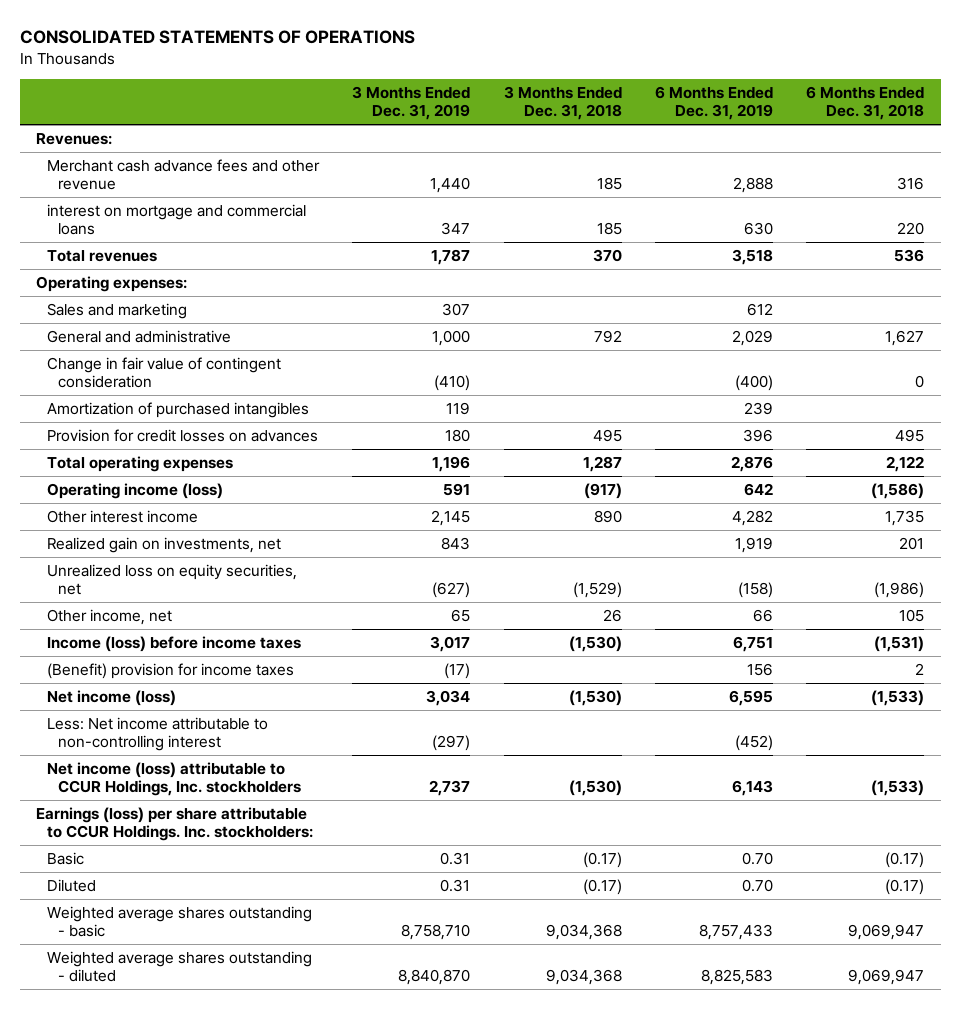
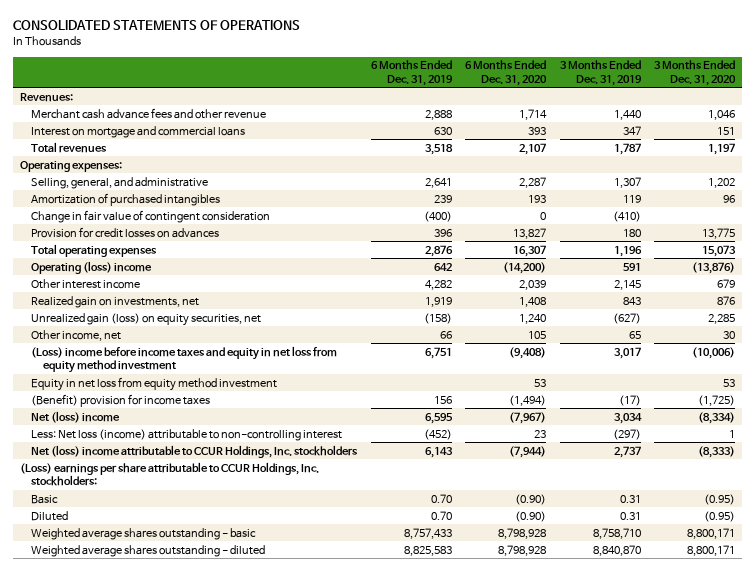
[503,86,622,121] 3 Months Ended Dec. 31, 2018 -> none
[806,86,925,121] 6 Months Ended Dec. 31, 2018 -> none
none -> [465,60,548,86] 6 Months Ended Dec. 31, 2020
none -> [654,60,737,86] 3 Months Ended Dec. 31, 2020
[46,204,306,236] interest on mortgage and commercial loans -> [31,125,246,138] Interest on mortgage and commercial loans
[46,303,187,320] Sales and marketing -> none
[46,330,231,344] General and administrative -> [31,176,209,189] Selling, general, and administrative
[432,330,471,347] 1,000 -> [613,176,641,188] 1,307
[731,330,773,347] 2,029 -> [424,177,452,188] 2,641
[46,357,281,389] Change in fair value of contingent consideration -> [31,209,271,223] Change in fair value of contingent consideration
[46,483,223,500] Operating income (loss) -> [31,260,153,274] Operating (loss) income
[46,564,297,596] Unrealized loss on equity securities, net -> [31,312,262,326] Unrealized gain (loss) on equity securities, net
[46,636,301,653] Income (loss) before income taxes -> [31,345,338,374] (Loss) income before income taxes and equity in net loss from equity method investment
none -> [31,376,278,391] Equity in net loss from equity method investment
[46,690,176,707] Net income (loss) -> [31,410,121,423] Net (loss) income
[46,717,268,752] Less: Net income attributable to non-controlling interest -> [31,428,343,441] Less: Net loss (income) attributable to non-controlling interest
[46,762,301,797] Net income (loss) attributable to CCUR Holdings, Inc. stockholders -> [31,444,359,458] Net (loss) income attributable to CCUR Holdings, Inc. stockholders
[36,807,313,842] Earnings (loss) per share attributable to CCUR Holdings. Inc. stockholders: -> [19,461,319,487] (Loss) earnings per share attributable to CCUR Holdings, Inc. stockholders:

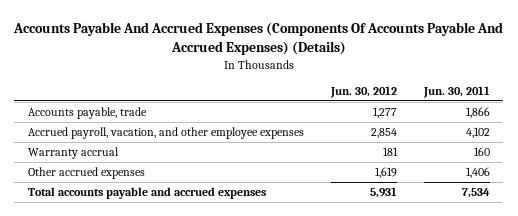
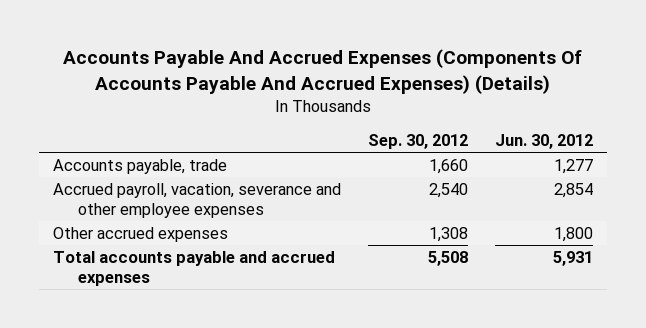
[422,85,490,98] Jun. 30, 2011 -> none
none -> [367,134,468,150] Sep. 30, 2012
[27,147,119,160] Warranty accrual -> none
[27,127,304,140] Accrued payroll, vacation, and other employee expenses -> [52,182,341,218] Accrued payroll, vacation, severance and other employee expenses
[374,167,397,179] 1,619 -> [554,226,594,242] 1,800

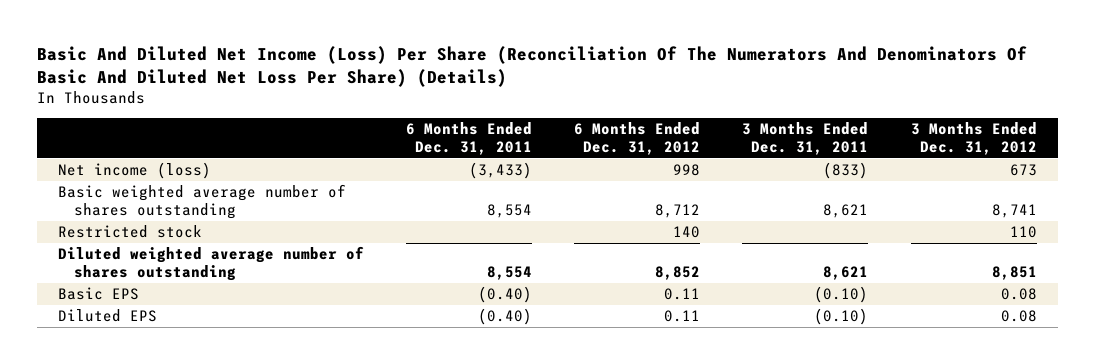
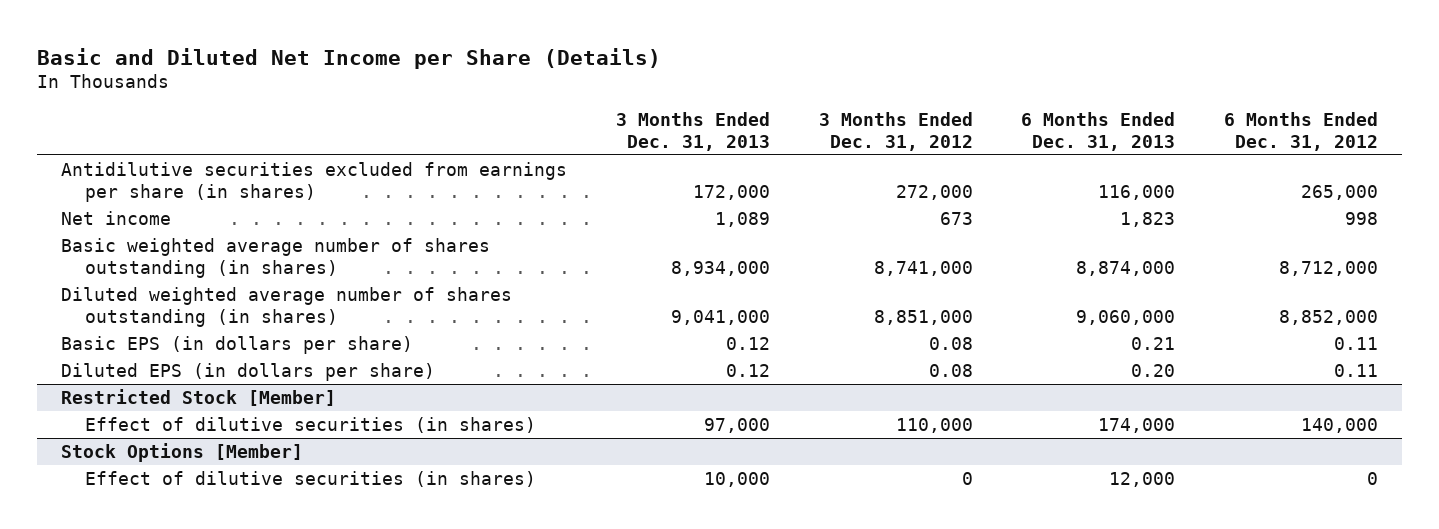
[36,45,1027,88] Basic And Diluted Net Income (Loss) Per Share (Reconciliation Of The Numerators And Denominators Of Basic And Diluted Net Loss Per Share) (Details) -> [37,47,662,69] Basic and Diluted Net Income per Share (Details)
[405,122,532,156] 6 Months Ended Dec. 31, 2011 -> none
[742,122,869,156] 3 Months Ended Dec. 31, 2011 -> none
none -> [616,111,771,151] 3 Months Ended Dec. 31, 2013
none -> [1021,111,1176,151] 6 Months Ended Dec. 31, 2013
[57,225,202,239] Restricted stock -> none
none -> [61,161,568,202] Antidilutive securities excluded from earnings per share (in shares)
[57,162,211,180] Net income (loss) -> [61,210,172,225] Net income
[57,184,346,220] Basic weighted average number of shares outstanding -> [61,237,491,278] Basic weighted average number of shares outstanding (in shares)
[655,204,701,219] 8,712 -> [1278,260,1378,276] 8,712,000
[991,204,1037,219] 8,741 -> [873,260,973,276] 8,741,000
[57,246,364,282] Diluted weighted average number of shares outstanding -> [61,286,513,327] Diluted weighted average number of shares outstanding (in shares)
[655,266,701,281] 8,852 -> [1278,309,1378,325] 8,852,000
[991,266,1037,281] 8,851 -> [873,309,973,325] 8,851,000
[57,287,139,301] Basic EPS -> [61,335,414,354] Basic EPS (in dollars per share)
[57,309,157,323] Diluted EPS -> [61,362,436,381] Diluted EPS (in dollars per share)
none -> [61,388,337,406] Restricted Stock [Member]
none -> [85,416,537,433] Effect of dilutive securities (in shares)
none -> [61,442,304,462] Stock Options [Member]
none -> [85,470,537,487] Effect of dilutive securities (in shares)

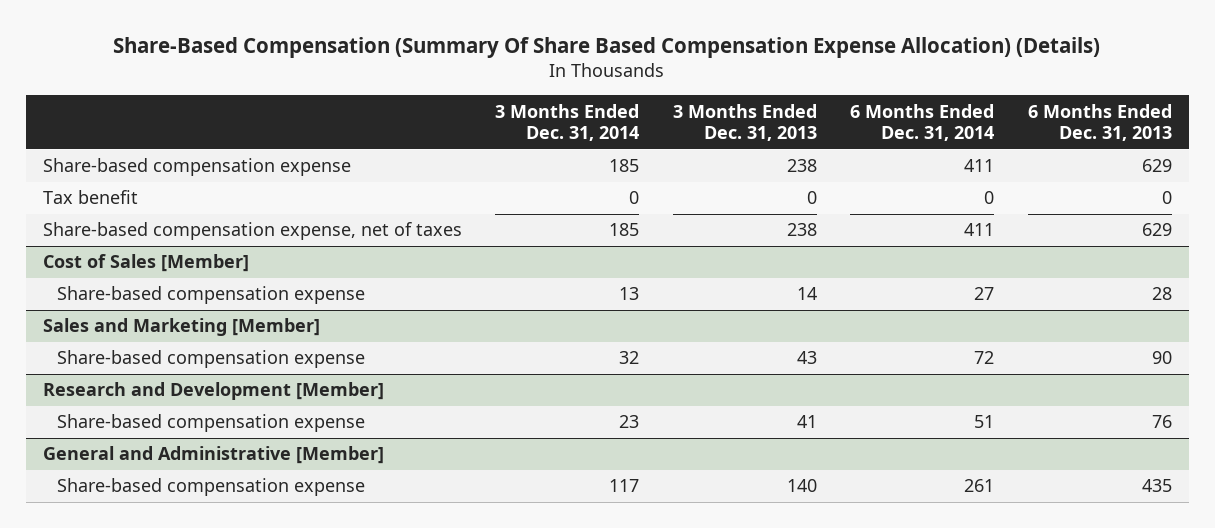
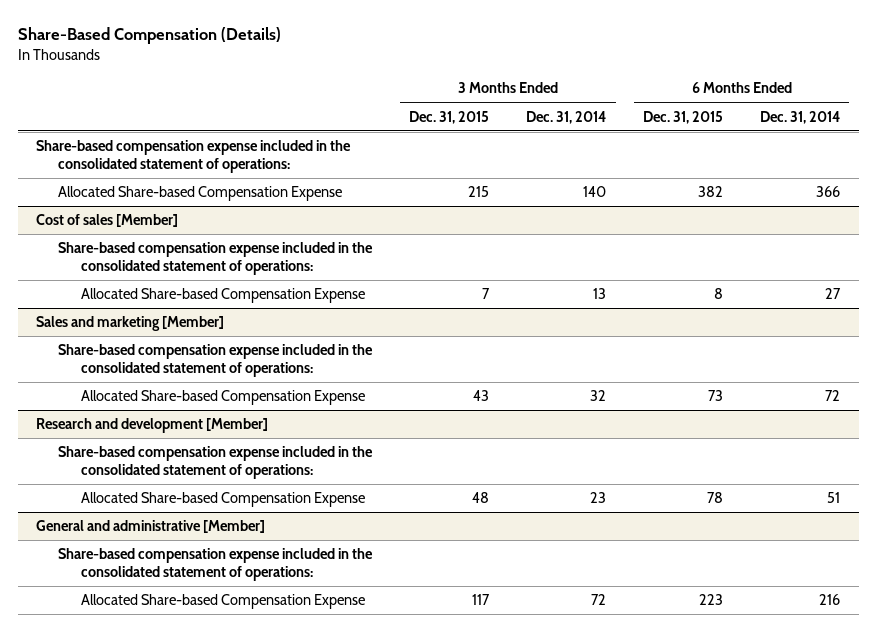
[113,37,1101,59] Share-Based Compensation (Summary Of Share Based Compensation Expense Allocation) (Details) -> [17,27,281,45] Share-Based Compensation (Details)
[672,103,817,141] 3 Months Ended Dec. 31, 2013 -> none
[1028,103,1173,141] 6 Months Ended Dec. 31, 2013 -> none
none -> [409,110,490,124] Dec. 31, 2015
none -> [643,110,724,124] Dec. 31, 2015
[42,190,138,205] Tax benefit -> none
[42,222,462,241] Share-based compensation expense, net of taxes -> none
none -> [36,140,352,173] Share-based compensation expense included in the consolidated statement of operations:
[42,158,351,177] Share-based compensation expense -> [58,186,343,202] Allocated Share-based Compensation Expense
[609,159,640,173] 185 -> [583,186,607,198] 140
[964,159,995,173] 411 -> [816,186,841,198] 366
[42,254,249,273] Cost of Sales [Member] -> [36,214,179,228] Cost of sales [Member]
none -> [58,242,374,275] Share-based compensation expense included in the consolidated statement of operations:
[57,286,366,305] Share-based compensation expense -> [80,288,365,304] Allocated Share-based Compensation Expense
[42,318,320,337] Sales and Marketing [Member] -> [36,316,225,332] Sales and marketing [Member]
none -> [58,344,374,377] Share-based compensation expense included in the consolidated statement of operations:
[57,350,366,369] Share-based compensation expense -> [80,390,365,406] Allocated Share-based Compensation Expense
[42,382,384,401] Research and Development [Member] -> [36,418,269,434] Research and development [Member]
none -> [58,446,374,479] Share-based compensation expense included in the consolidated statement of operations:
[57,414,366,433] Share-based compensation expense -> [80,492,365,508] Allocated Share-based Compensation Expense
[42,446,384,465] General and Administrative [Member] -> [36,520,266,534] General and administrative [Member]
none -> [58,548,374,581] Share-based compensation expense included in the consolidated statement of operations:
[57,478,366,497] Share-based compensation expense -> [80,594,365,610] Allocated Share-based Compensation Expense
[609,479,640,493] 117 -> [591,594,607,606] 72
[964,479,995,493] 261 -> [819,594,841,606] 216

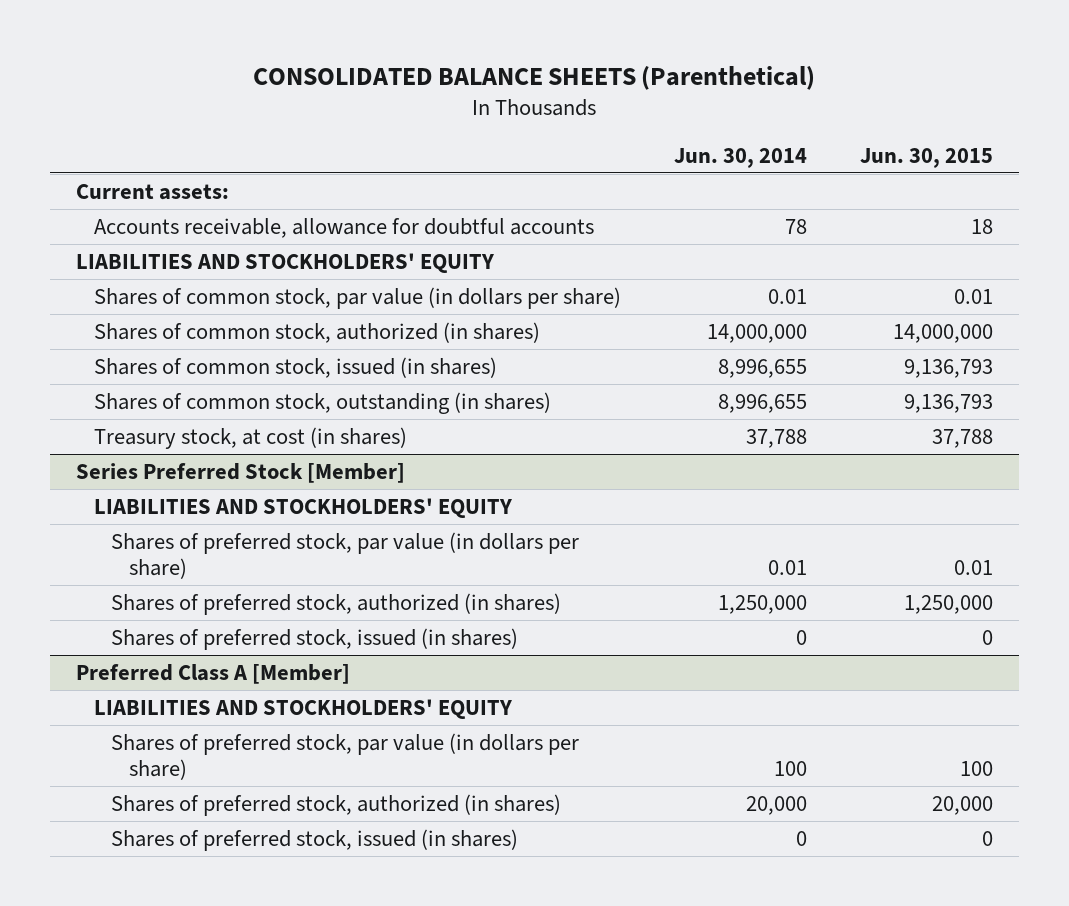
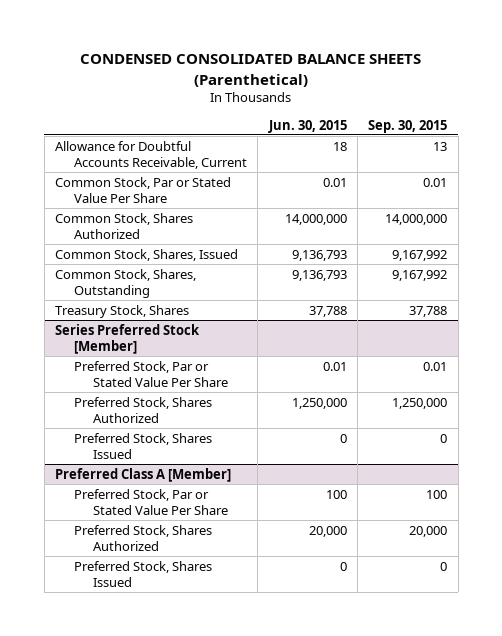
[253,65,816,90] CONSOLIDATED BALANCE SHEETS (Parenthetical) -> [80,54,422,87] CONDENSED CONSOLIDATED BALANCE SHEETS (Parenthetical)
[673,147,807,168] Jun. 30, 2014 -> none
none -> [368,119,448,133] Sep. 30, 2015
[76,183,230,200] Current assets: -> none
[76,252,495,273] LIABILITIES AND STOCKHOLDERS' EQUITY -> none
[93,217,594,238] Accounts receivable, allowance for doubtful accounts -> [55,140,247,169] Allowance for Doubtful Accounts Receivable, Current
[93,286,621,309] Shares of common stock, par value (in dollars per share) -> [55,176,232,203] Common Stock, Par or Stated Value Per Share
[93,321,540,343] Shares of common stock, authorized (in shares) -> [55,212,194,239] Common Stock, Shares Authorized
[93,356,497,378] Shares of common stock, issued (in shares) -> [55,248,239,261] Common Stock, Shares, Issued
[93,391,551,414] Shares of common stock, outstanding (in shares) -> [55,268,197,298] Common Stock, Shares, Outstanding
[93,426,407,449] Treasury stock, at cost (in shares) -> [55,304,190,318] Treasury Stock, Shares
[93,497,512,518] LIABILITIES AND STOCKHOLDERS' EQUITY -> none
[111,531,580,580] Shares of preferred stock, par value (in dollars per share) -> [73,360,228,387] Preferred Stock, Par or Stated Value Per Share
[111,592,562,615] Shares of preferred stock, authorized (in shares) -> [73,396,212,423] Preferred Stock, Shares Authorized
[111,627,519,650] Shares of preferred stock, issued (in shares) -> [73,432,212,459] Preferred Stock, Shares Issued
[93,698,512,719] LIABILITIES AND STOCKHOLDERS' EQUITY -> none
[111,732,580,781] Shares of preferred stock, par value (in dollars per share) -> [73,488,228,515] Preferred Stock, Par or Stated Value Per Share
[111,793,562,816] Shares of preferred stock, authorized (in shares) -> [73,524,212,551] Preferred Stock, Shares Authorized
[111,828,519,851] Shares of preferred stock, issued (in shares) -> [73,560,212,587] Preferred Stock, Shares Issued

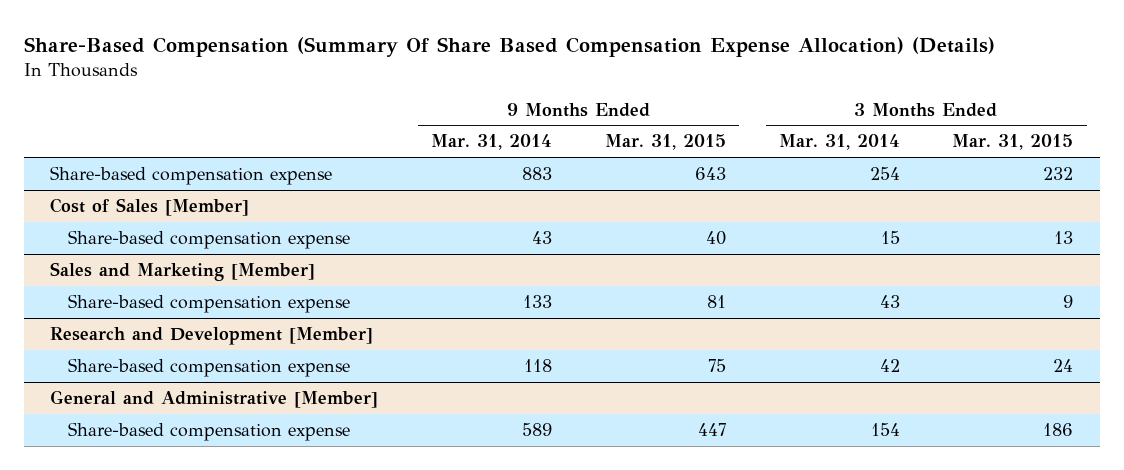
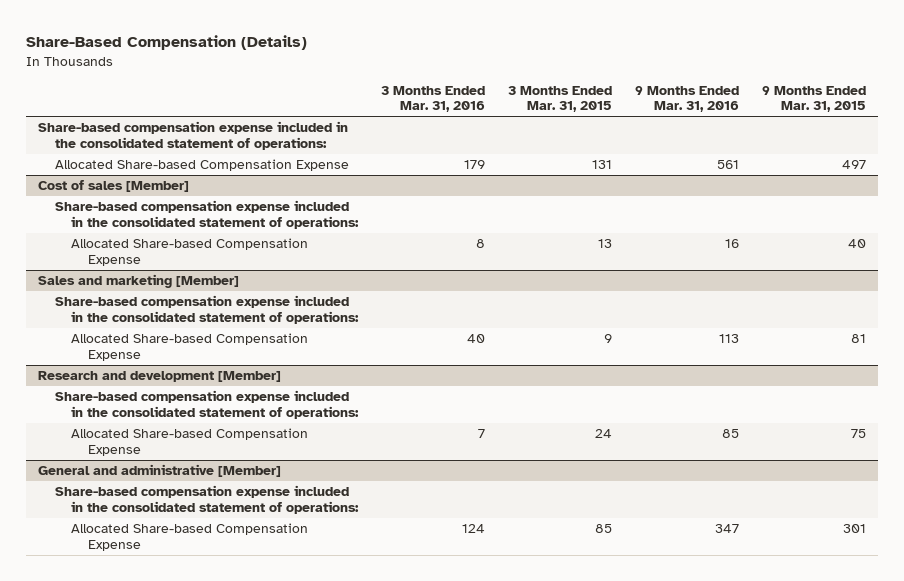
[24,36,996,57] Share-Based Compensation (Summary Of Share Based Compensation Expense Allocation) (Details) -> [26,35,308,51] Share-Based Compensation (Details)
[431,134,553,151] Mar. 31, 2014 -> none
[778,134,900,151] Mar. 31, 2014 -> none
none -> [381,85,486,113] 3 Months Ended Mar. 31, 2016
none -> [635,85,740,113] 9 Months Ended Mar. 31, 2016
none -> [37,121,348,150] Share-based compensation expense included in the consolidated statement of operations:
[50,166,333,186] Share-based compensation expense -> [54,159,349,172] Allocated Share-based Compensation Expense
[694,167,726,181] 643 -> [842,160,867,170] 497
[1043,167,1074,181] 232 -> [592,160,613,170] 131
[50,198,250,217] Cost of Sales [Member] -> [37,180,189,193] Cost of sales [Member]
none -> [54,200,360,229] Share-based compensation expense included in the consolidated statement of operations:
[68,230,351,250] Share-based compensation expense -> [71,238,309,266] Allocated Share-based Compensation Expense
[50,262,316,282] Sales and Marketing [Member] -> [37,274,239,289] Sales and marketing [Member]
none -> [54,295,360,324] Share-based compensation expense included in the consolidated statement of operations:
[68,294,351,314] Share-based compensation expense -> [71,333,309,361] Allocated Share-based Compensation Expense
[50,327,374,346] Research and Development [Member] -> [37,371,281,383] Research and development [Member]
none -> [54,390,360,419] Share-based compensation expense included in the consolidated statement of operations:
[68,358,351,378] Share-based compensation expense -> [71,428,309,456] Allocated Share-based Compensation Expense
[50,390,379,409] General and Administrative [Member] -> [37,464,281,478] General and administrative [Member]
none -> [54,485,360,514] Share-based compensation expense included in the consolidated statement of operations:
[68,422,351,442] Share-based compensation expense -> [71,523,309,551] Allocated Share-based Compensation Expense
[697,423,726,437] 447 -> [843,524,867,534] 301
[1043,423,1074,437] 186 -> [595,524,613,534] 85

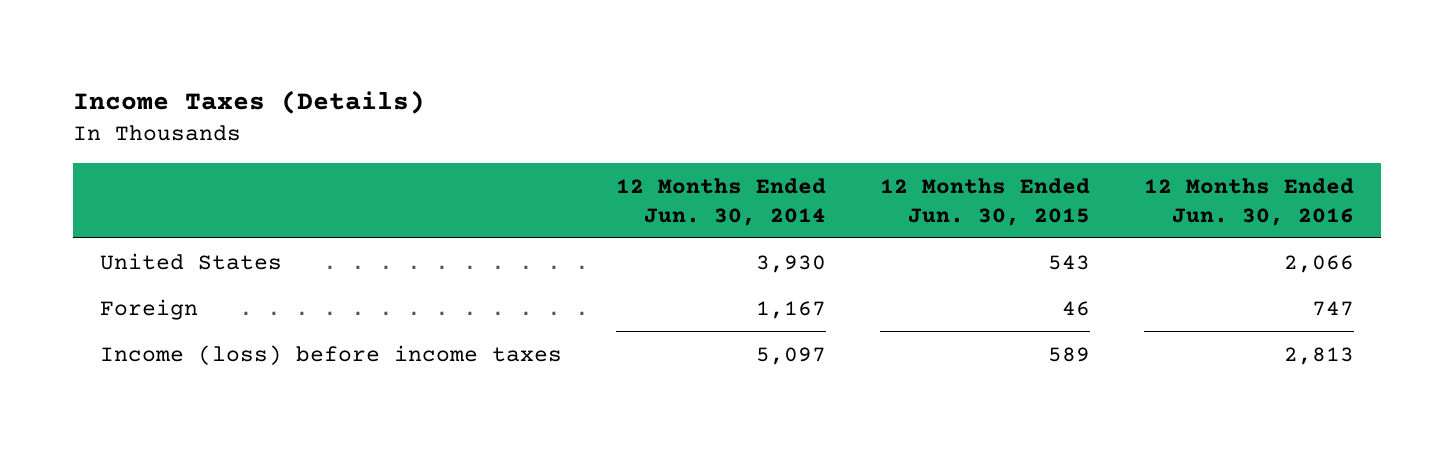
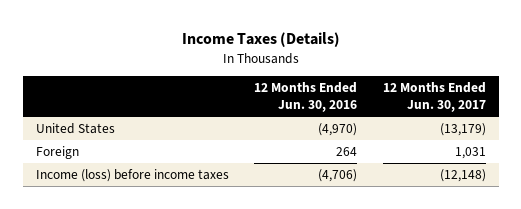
[615,177,826,226] 12 Months Ended Jun. 30, 2014 -> none
[880,177,1091,226] 12 Months Ended Jun. 30, 2015 -> none
none -> [382,82,486,113] 12 Months Ended Jun. 30, 2017
[1284,254,1355,273] 2,066 -> [318,123,358,137] (4,970)
[1312,300,1355,316] 747 -> [336,147,358,157] 264
[1284,346,1355,365] 2,813 -> [318,169,358,183] (4,706)

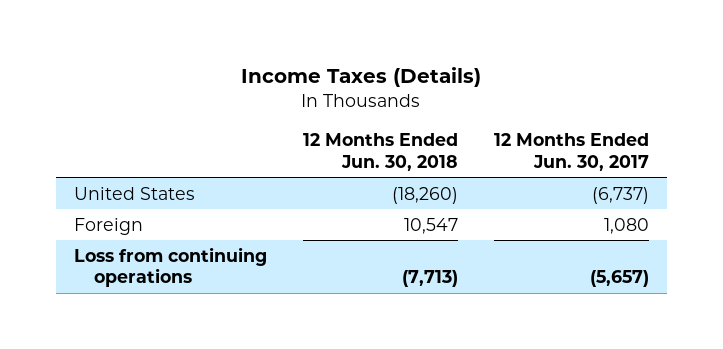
[254,82,358,113] 12 Months Ended Jun. 30, 2016 -> none
none -> [302,133,458,171] 12 Months Ended Jun. 30, 2018
[35,169,229,183] Income (loss) before income taxes -> none
[439,123,486,137] (13,179) -> [591,186,649,204] (6,737)
[454,147,486,160] 1,031 -> [603,217,649,234] 1,080
none -> [74,246,268,288] Loss from continuing operations

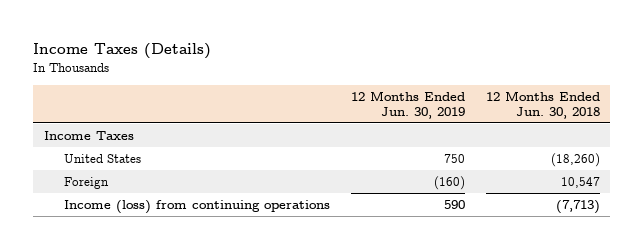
[493,133,649,171] 12 Months Ended Jun. 30, 2017 -> none
none -> [351,90,466,119] 12 Months Ended Jun. 30, 2019
none -> [43,130,134,140] Income Taxes
[74,246,268,288] Loss from continuing operations -> [64,199,331,214] Income (loss) from continuing operations

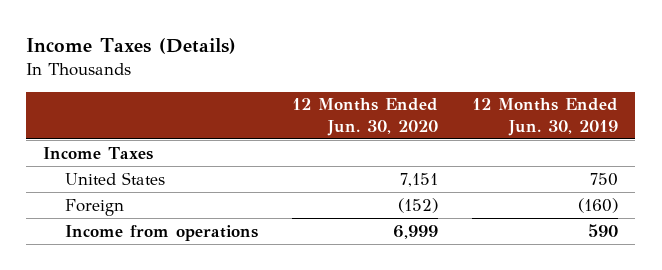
[485,90,600,119] 12 Months Ended Jun. 30, 2018 -> none
none -> [292,98,439,136] 12 Months Ended Jun. 30, 2020
[64,199,331,214] Income (loss) from continuing operations -> [64,224,258,241] Income from operations

